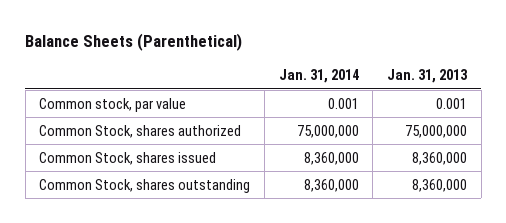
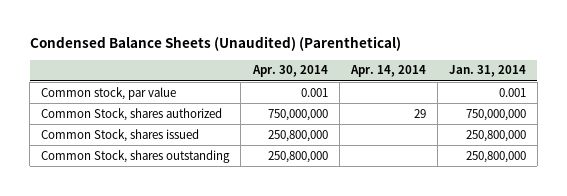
[25,33,243,52] Balance Sheets (Parenthetical) -> [29,36,401,52] Condensed Balance Sheets (Unaudited) (Parenthetical)
[387,69,469,84] Jan. 31, 2013 -> none
none -> [251,65,328,78] Apr. 30, 2014
none -> [349,65,426,78] Apr. 14, 2014
[296,124,359,138] 75,000,000 -> [465,108,526,121] 750,000,000
[303,151,359,165] 8,360,000 -> [465,129,526,142] 250,800,000
[303,178,359,192] 8,360,000 -> [465,150,526,163] 250,800,000

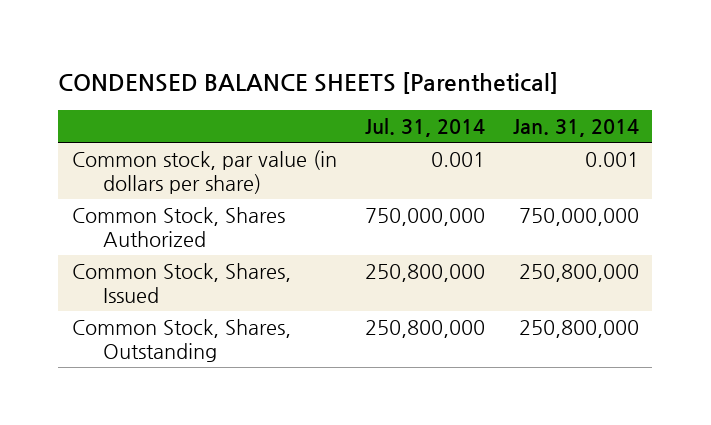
[29,36,401,52] Condensed Balance Sheets (Unaudited) (Parenthetical) -> [58,71,559,94] CONDENSED BALANCE SHEETS [Parenthetical]
[251,65,328,78] Apr. 30, 2014 -> none
[349,65,426,78] Apr. 14, 2014 -> none
none -> [364,118,485,138] Jul. 31, 2014
[41,86,177,100] Common stock, par value -> [72,150,338,194] Common stock, par value (in dollars per share)
[41,107,223,121] Common Stock, shares authorized -> [72,207,286,247] Common Stock, Shares Authorized
[41,128,200,142] Common Stock, shares issued -> [72,263,292,303] Common Stock, Shares, Issued
[41,149,231,163] Common Stock, shares outstanding -> [72,319,292,362] Common Stock, Shares, Outstanding

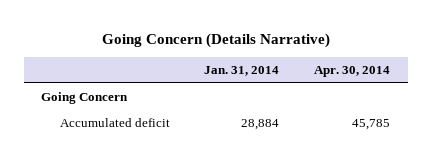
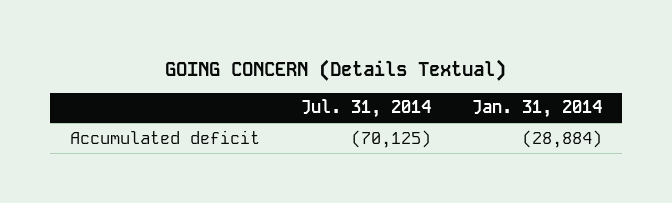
[101,32,330,48] Going Concern (Details Narrative) -> [165,59,507,82] GOING CONCERN (Details Textual)
[314,65,391,77] Apr. 30, 2014 -> none
none -> [301,99,432,119] Jul. 31, 2014
[41,92,129,105] Going Concern -> none
[241,119,280,131] 28,884 -> [521,129,602,148] (28,884)

